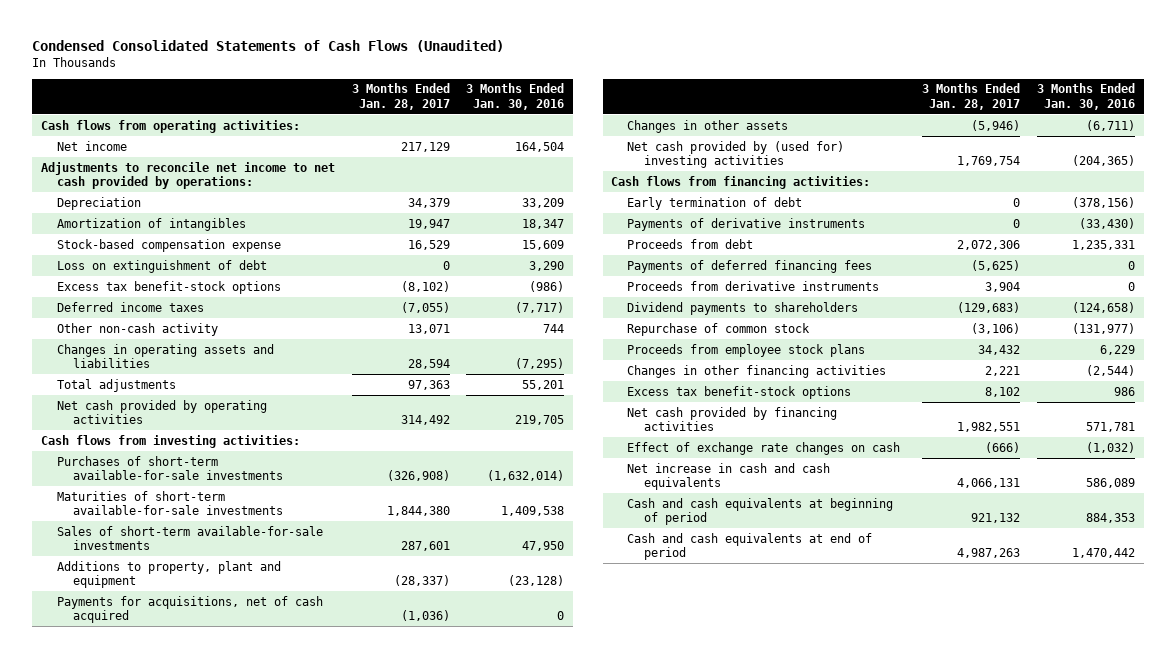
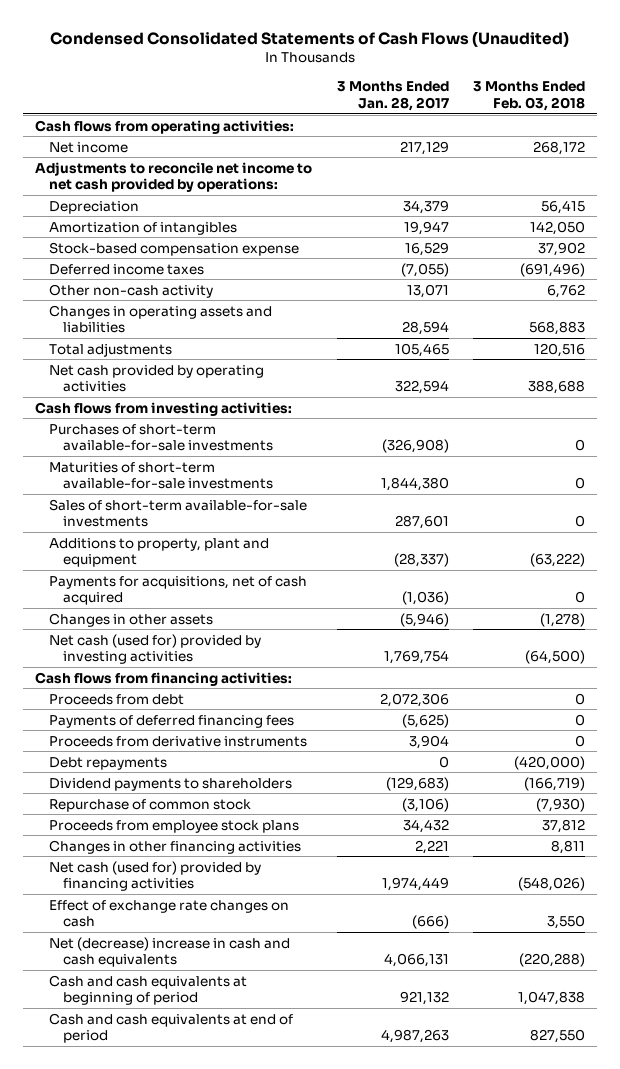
[466,83,565,110] 3 Months Ended Jan. 30, 2016 -> none
none -> [472,81,585,112] 3 Months Ended Feb. 03, 2018
[56,259,267,273] Loss on extinguishment of debt -> none
[56,280,281,294] Excess tax benefit-stock options -> none
[407,379,450,390] 97,363 -> [394,342,449,357] 105,465
[400,414,450,425] 314,492 -> [394,380,449,395] 322,594
[627,140,845,168] Net cash provided by (used for) investing activities -> [48,633,261,665] Net cash (used for) provided by investing activities
[627,196,803,210] Early termination of debt -> none
[627,217,866,231] Payments of derivative instruments -> none
none -> [48,756,167,770] Debt repayments
[627,385,852,399] Excess tax benefit-stock options -> none
[627,406,838,431] Net cash provided by financing activities -> [48,860,261,892] Net cash (used for) provided by financing activities
[957,421,1021,432] 1,982,551 -> [381,877,449,892] 1,974,449
[627,462,831,490] Net increase in cash and cash equivalents -> [48,936,290,968] Net (decrease) increase in cash and cash equivalents

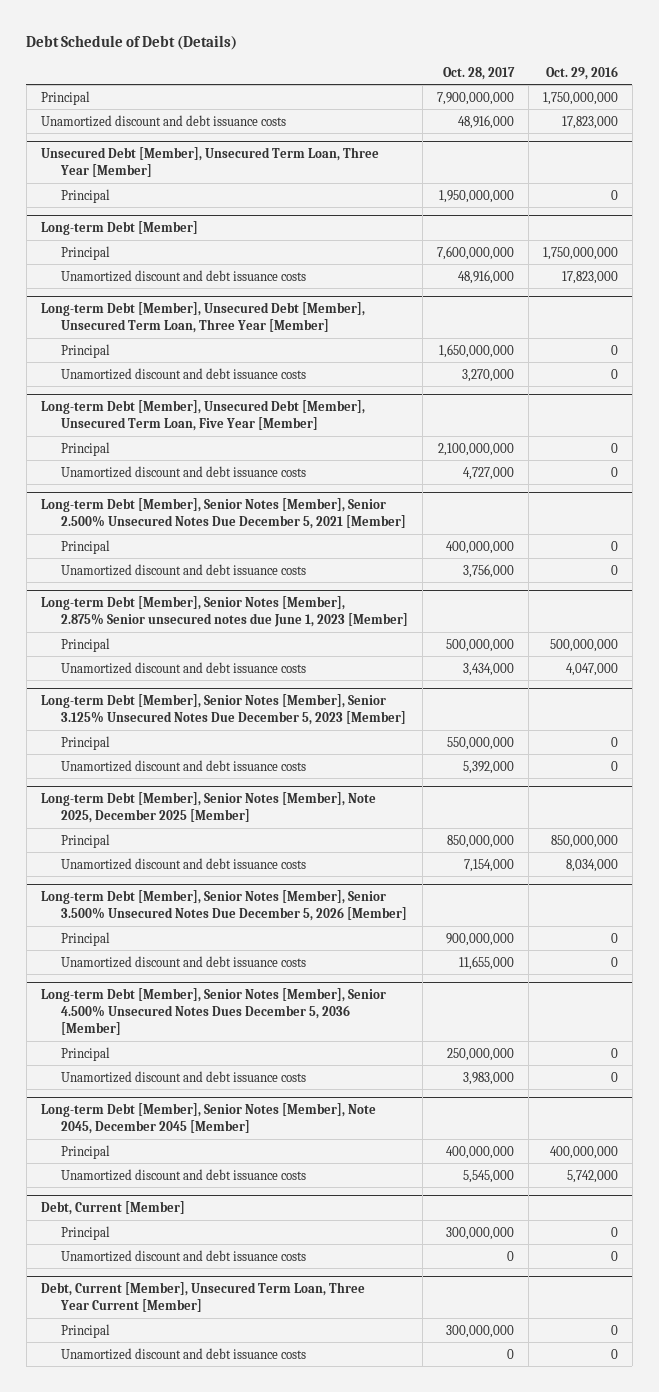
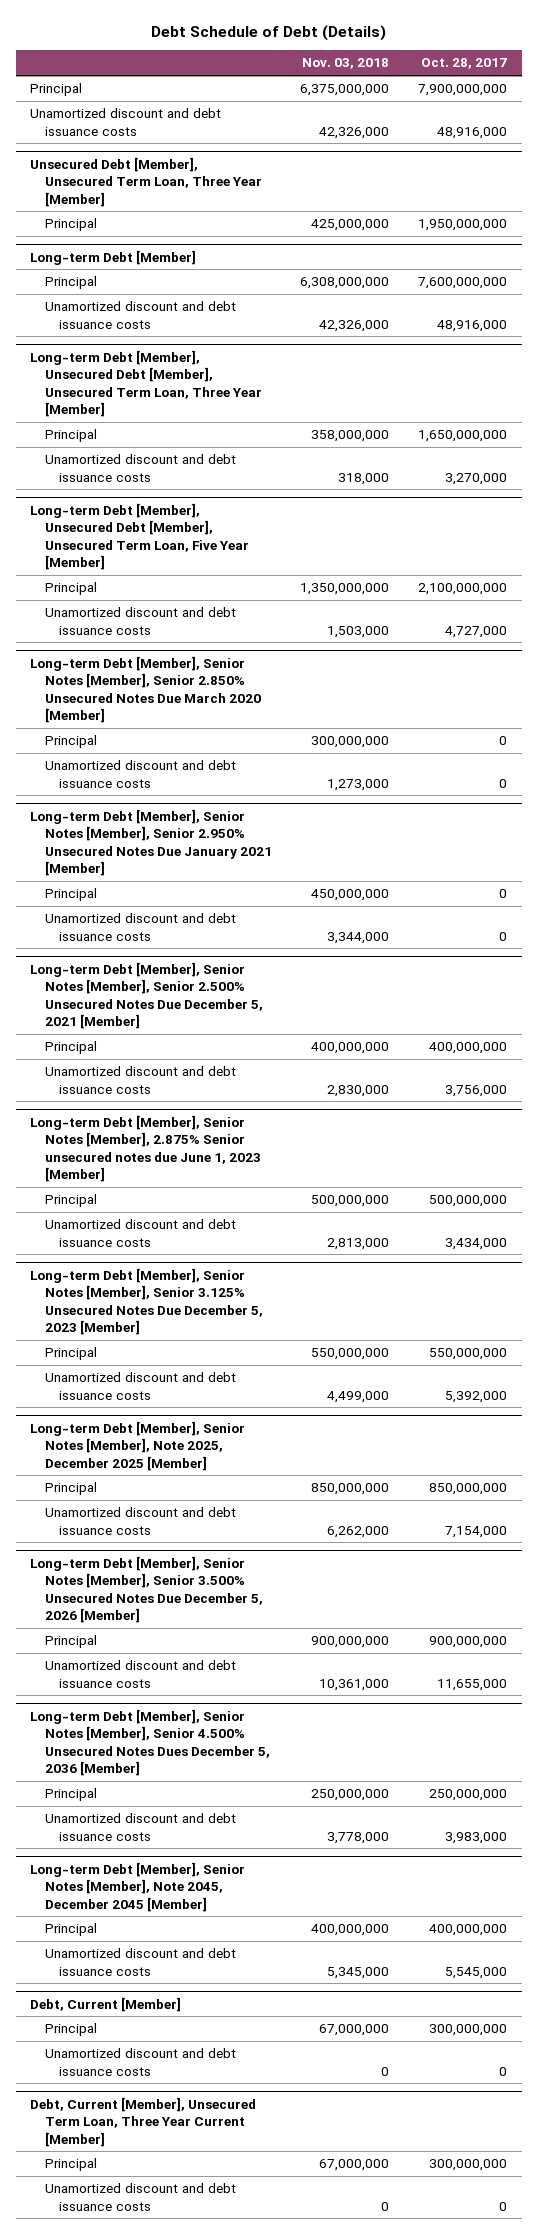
[545,65,618,80] Oct. 29, 2016 -> none
none -> [302,58,390,70] Nov. 03, 2018
none -> [30,655,261,724] Long-term Debt [Member], Senior Notes [Member], Senior 2.850% Unsecured Notes Due March 2020 [Member]
none -> [44,735,97,749] Principal
none -> [44,760,236,788] Unamortized discount and debt issuance costs
none -> [30,808,272,877] Long-term Debt [Member], Senior Notes [Member], Senior 2.950% Unsecured Notes Due January 2021 [Member]
none -> [44,888,97,902] Principal
none -> [44,913,236,941] Unamortized discount and debt issuance costs

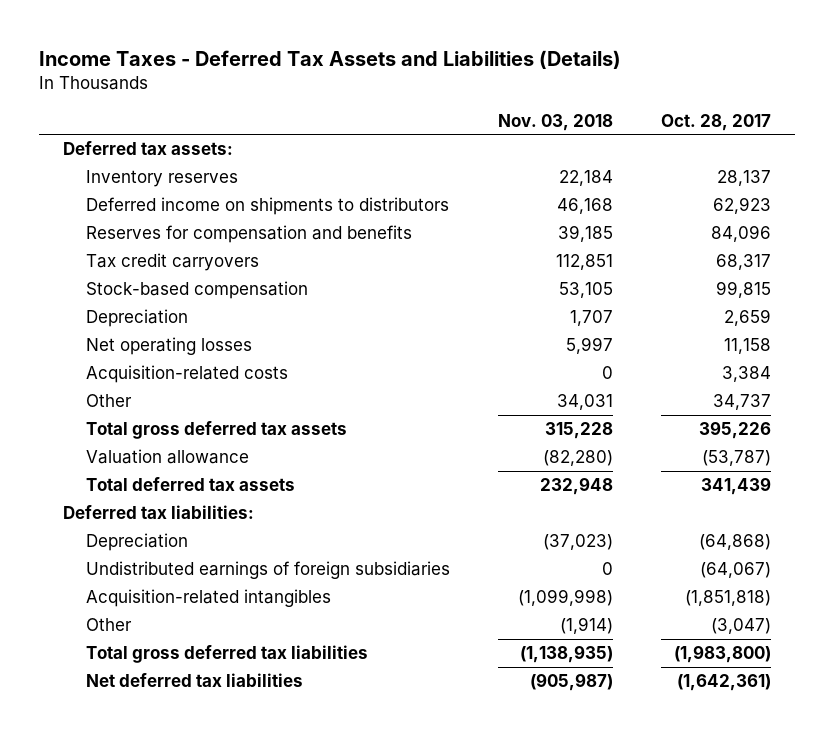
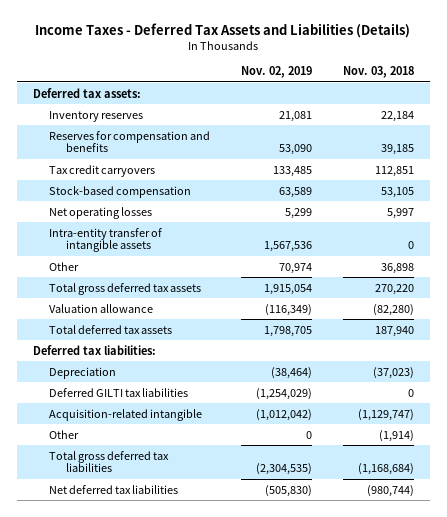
[660,113,771,131] Oct. 28, 2017 -> none
none -> [241,66,313,79] Nov. 02, 2019
[85,197,449,216] Deferred income on shipments to distributors -> none
[85,309,188,328] Depreciation -> none
[85,365,288,384] Acquisition-related costs -> none
none -> [49,227,163,253] Intra-entity transfer of intangible assets
[556,394,613,411] 34,031 -> [381,262,415,274] 36,898
[544,422,613,440] 315,228 -> [375,283,415,295] 270,220
[539,477,613,496] 232,948 -> [375,325,415,337] 187,940
[85,561,450,580] Undistributed earnings of foreign subsidiaries -> [49,387,189,397] Deferred GILTI tax liabilities
[85,589,331,608] Acquisition-related intangibles -> [49,408,203,421] Acquisition-related intangible
[517,589,613,607] (1,099,998) -> [358,408,415,421] (1,129,747)
[519,645,613,664] (1,138,935) -> [358,463,415,476] (1,168,684)
[529,673,613,692] (905,987) -> [367,484,415,497] (980,744)

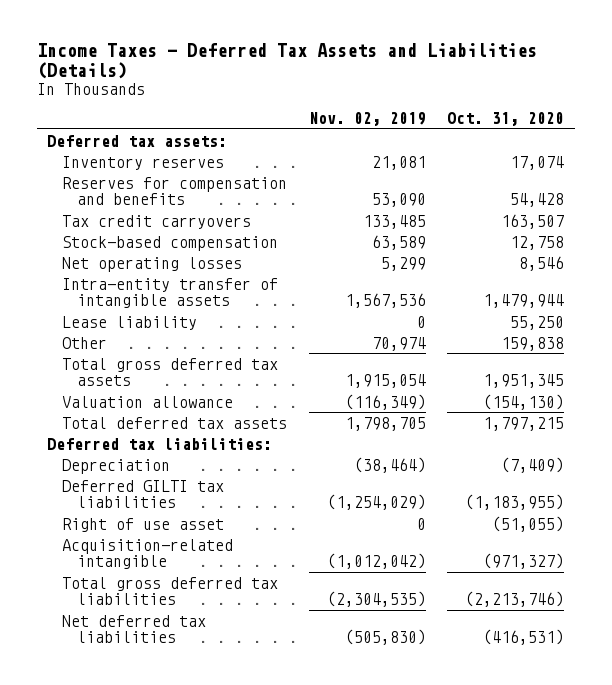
[343,66,415,79] Nov. 03, 2018 -> none
none -> [447,112,565,127] Oct. 31, 2020
none -> [62,315,198,330] Lease liability
none -> [62,517,225,532] Right of use asset
[49,429,80,439] Other -> none

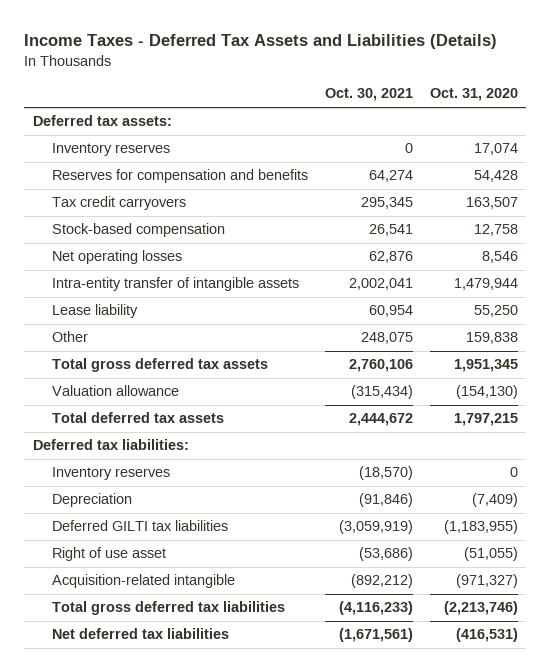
[308,112,426,127] Nov. 02, 2019 -> none
none -> [325,88,414,102] Oct. 30, 2021
none -> [52,467,171,481] Inventory reserves

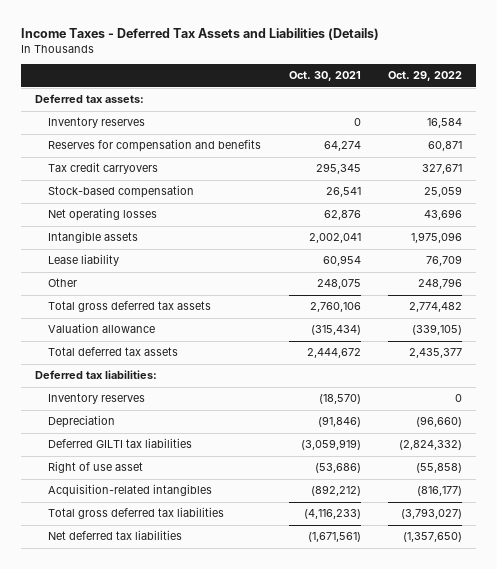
[429,88,518,102] Oct. 31, 2020 -> none
none -> [388,71,463,82] Oct. 29, 2022
[52,277,300,292] Intra-entity transfer of intangible assets -> [48,231,139,244] Intangible assets
[52,574,236,589] Acquisition-related intangible -> [48,484,213,498] Acquisition-related intangibles

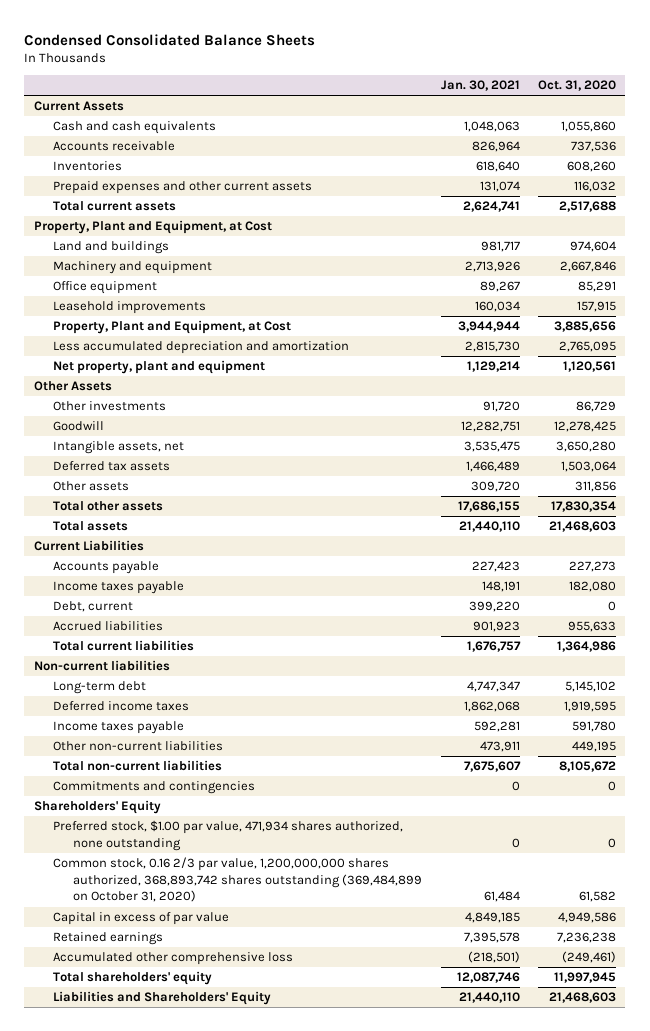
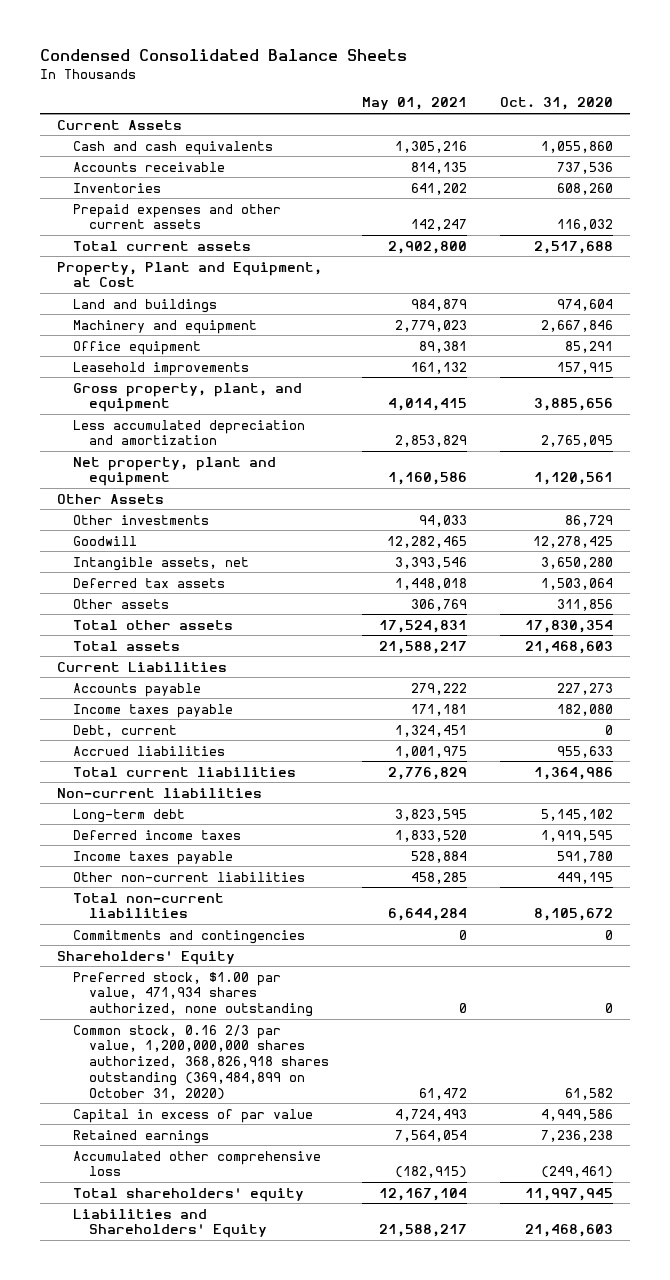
[440,80,520,92] Jan. 30, 2021 -> none
none -> [361,97,467,111] May 01, 2021
[53,320,292,335] Property, Plant and Equipment, at Cost -> [72,382,302,413] Gross property, plant, and equipment
[53,857,423,903] Common stock, 0.16 2/3 par value, 1,200,000,000 shares authorized, 368,893,742 shares outstanding (369,484,899 on October 31, 2020) -> [72,1024,329,1100] Common stock, 0.16 2/3 par value, 1,200,000,000 shares authorized, 368,826,918 shares outstanding (369,484,899 on October 31, 2020)

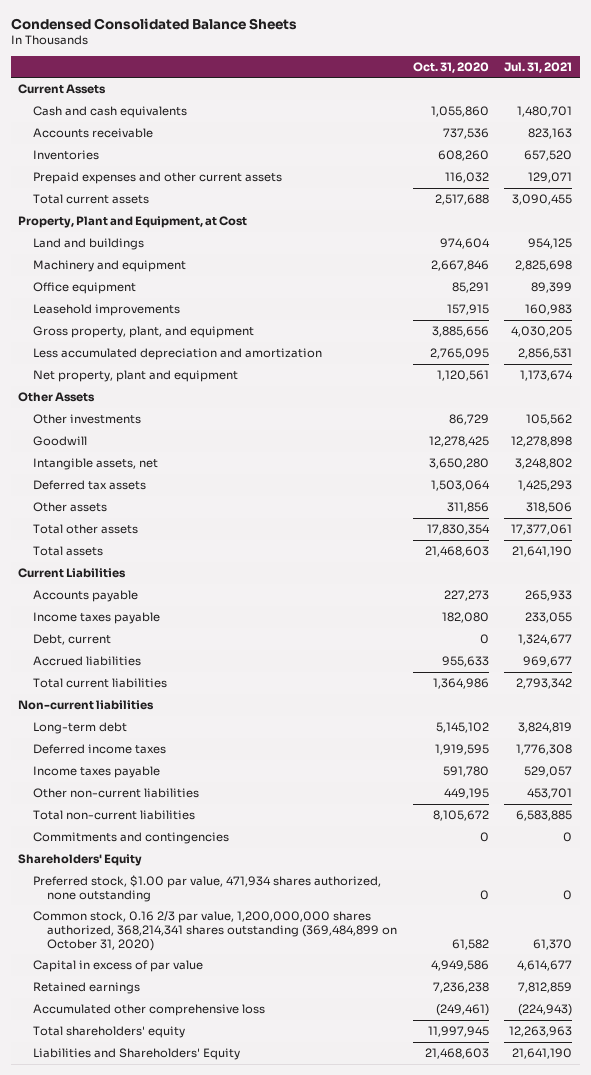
[361,97,467,111] May 01, 2021 -> none
none -> [504,61,573,73] Jul. 31, 2021
[72,1024,329,1100] Common stock, 0.16 2/3 par value, 1,200,000,000 shares authorized, 368,826,918 shares outstanding (369,484,899 on October 31, 2020) -> [32,910,398,951] Common stock, 0.16 2/3 par value, 1,200,000,000 shares authorized, 368,214,341 shares outstanding (369,484,899 on October 31, 2020)

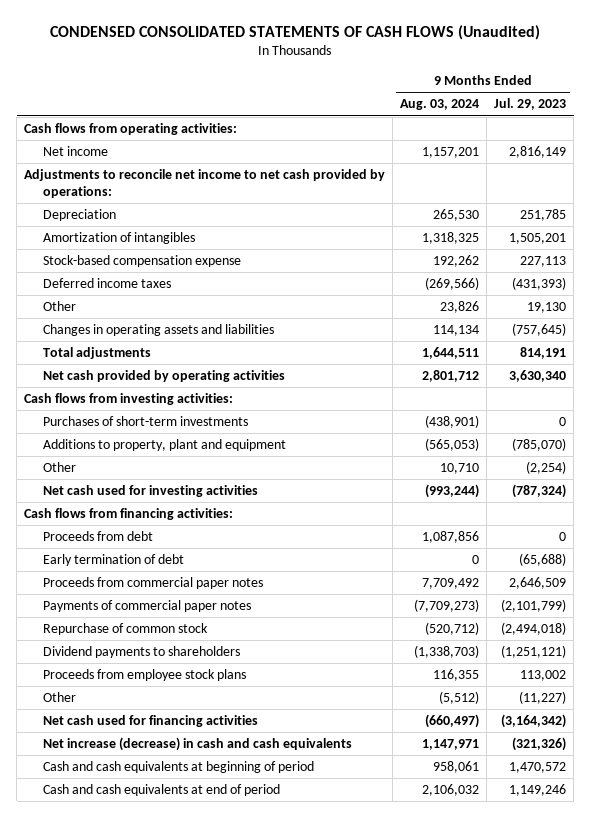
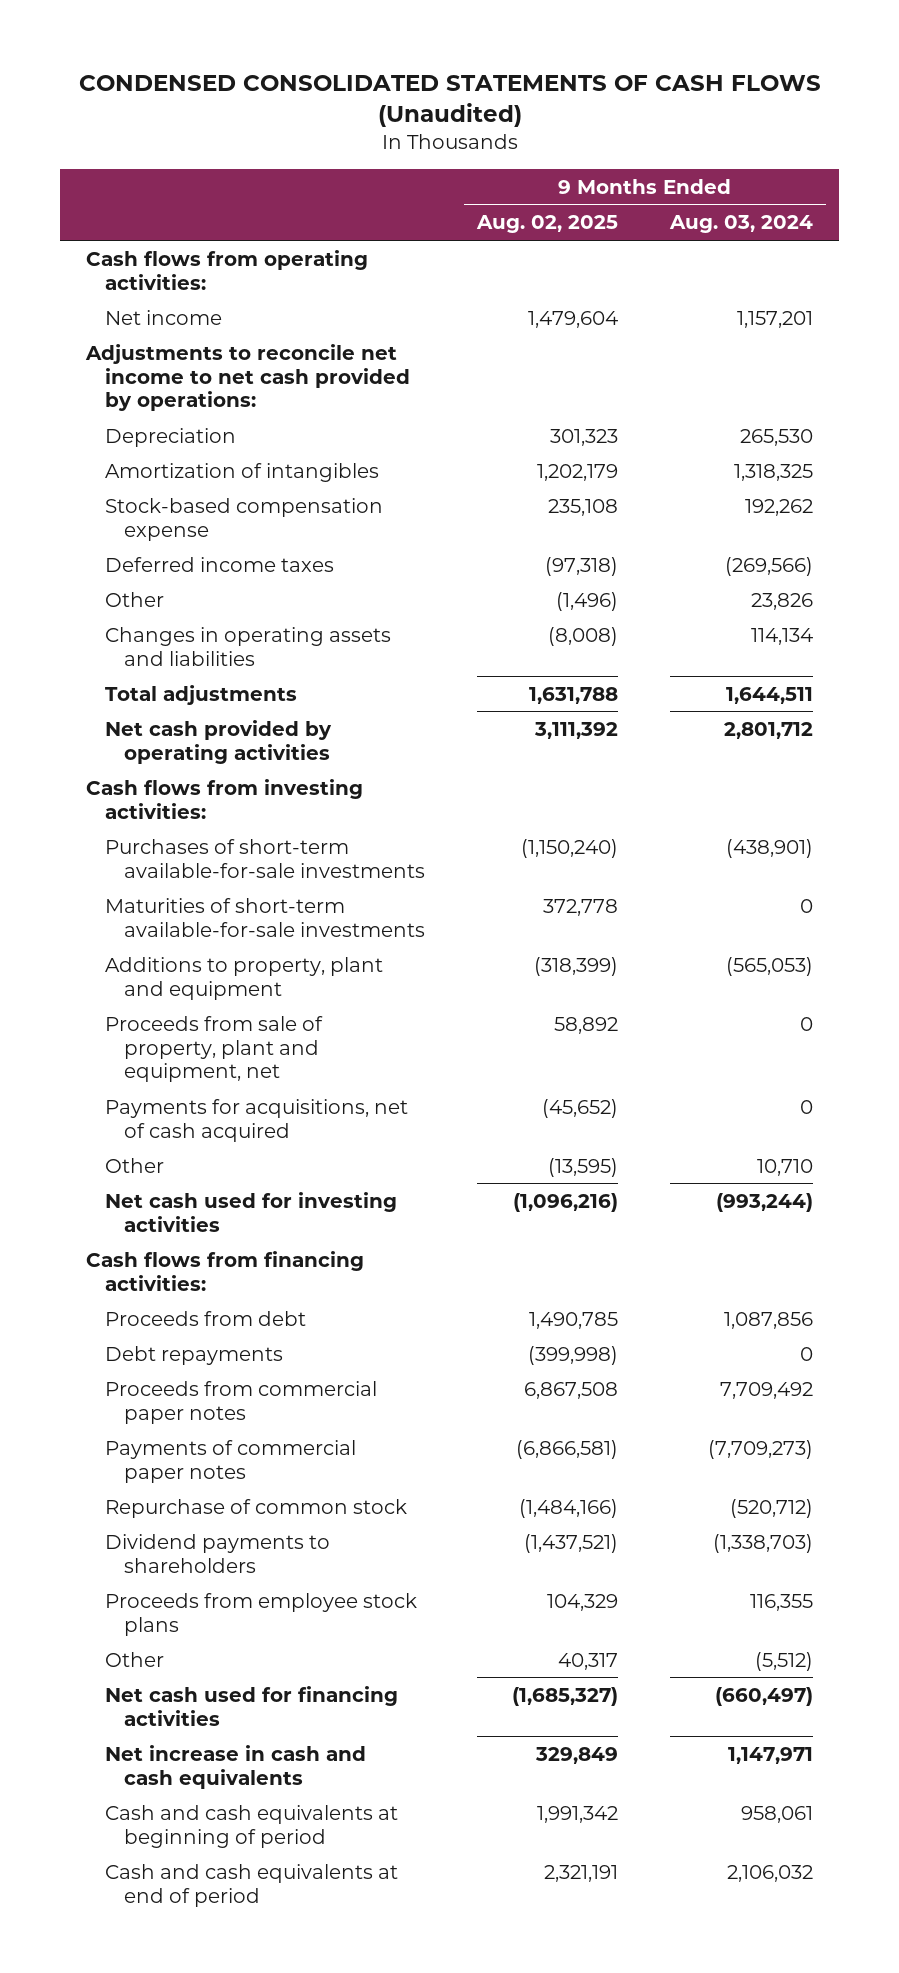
[494,98,567,111] Jul. 29, 2023 -> none
none -> [476,215,619,234] Aug. 02, 2025
[43,416,249,427] Purchases of short-term investments -> [105,838,426,878] Purchases of short-term available-for-sale investments
none -> [105,897,426,937] Maturities of short-term available-for-sale investments
none -> [105,1015,324,1083] Proceeds from sale of property, plant and equipment, net
none -> [105,1098,409,1142] Payments for acquisitions, net of cash acquired
[43,554,185,567] Early termination of debt -> none
none -> [105,1345,284,1365] Debt repayments
[43,737,353,752] Net increase (decrease) in cash and cash equivalents -> [105,1744,367,1789] Net increase in cash and cash equivalents

